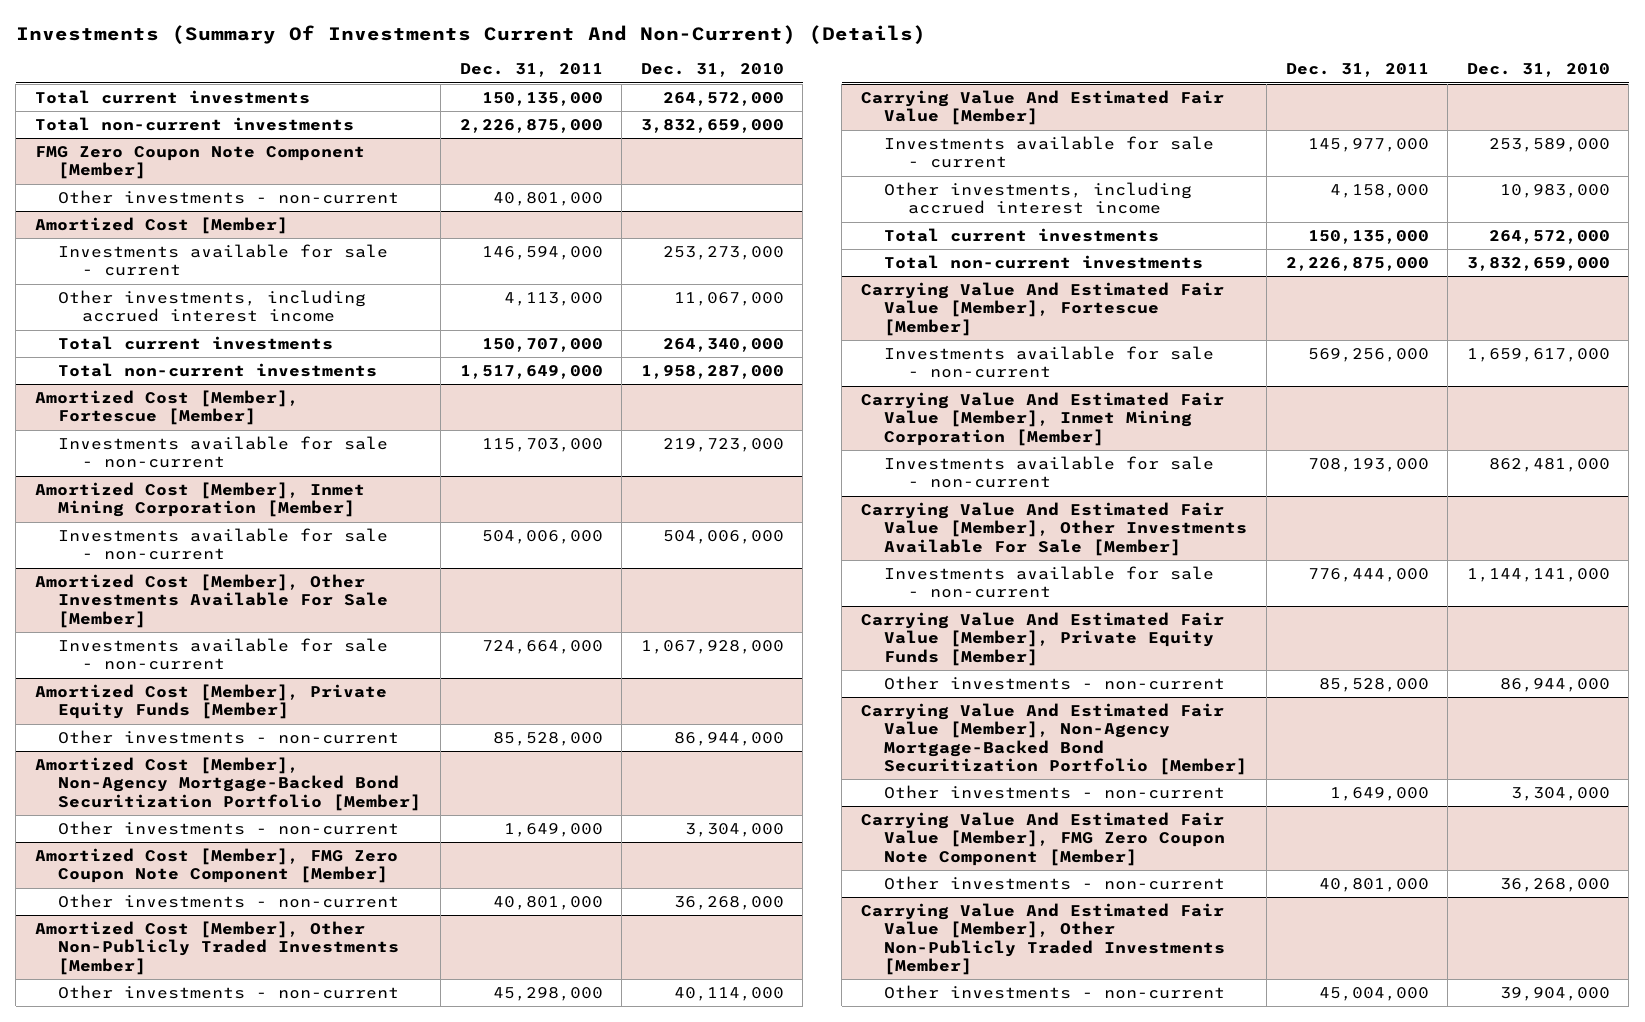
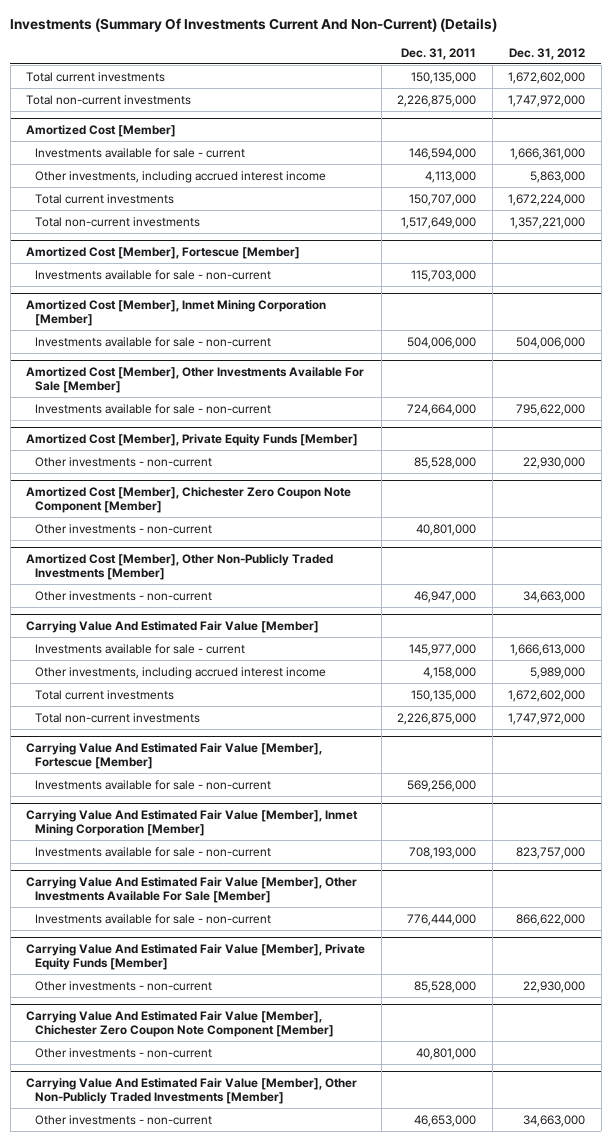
[640,63,784,78] Dec. 31, 2010 -> none
none -> [509,47,586,60] Dec. 31, 2012
[34,146,365,180] FMG Zero Coupon Note Component [Member] -> none
[58,190,400,205] Other investments - non-current -> none
[34,757,422,811] Amortized Cost [Member], Non-Agency Mortgage-Backed Bond Securitization Portfolio [Member] -> none
[58,821,400,836] Other investments - non-current -> none
[34,848,398,884] Amortized Cost [Member], FMG Zero Coupon Note Component [Member] -> [26,486,352,513] Amortized Cost [Member], Chichester Zero Coupon Note Component [Member]
[492,987,603,1002] 45,298,000 -> [414,590,477,603] 46,947,000
[860,703,1248,775] Carrying Value And Estimated Fair Value [Member], Non-Agency Mortgage-Backed Bond Securitization Portfolio [Member] -> none
[884,785,1226,800] Other investments - non-current -> none
[860,812,1226,866] Carrying Value And Estimated Fair Value [Member], FMG Zero Coupon Note Component [Member] -> [26,1010,335,1037] Carrying Value And Estimated Fair Value [Member], Chichester Zero Coupon Note Component [Member]
[1318,987,1429,1002] 45,004,000 -> [414,1114,477,1127] 46,653,000

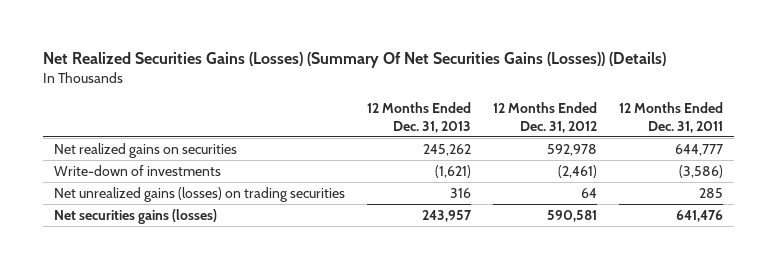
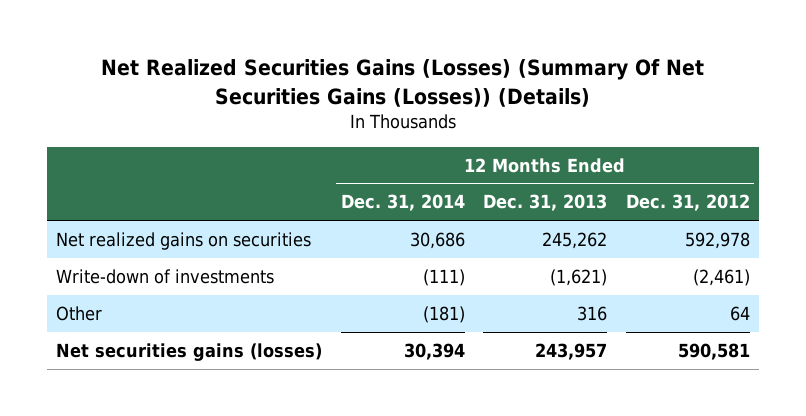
[618,101,723,133] 12 Months Ended Dec. 31, 2011 -> none
none -> [340,194,465,212] Dec. 31, 2014
[53,186,345,202] Net unrealized gains (losses) on trading securities -> [56,306,103,322] Other

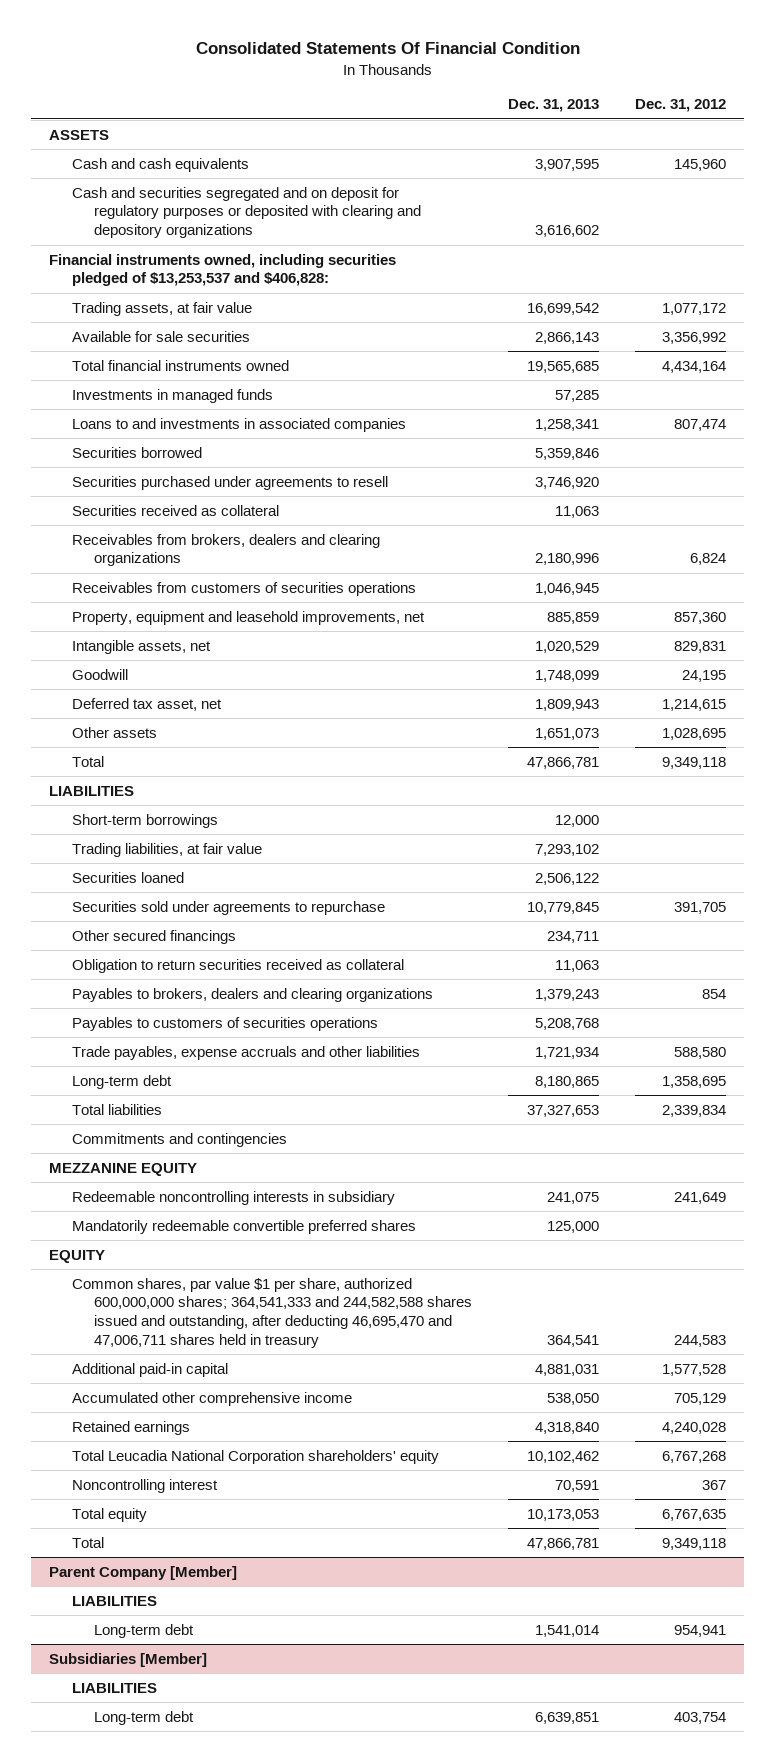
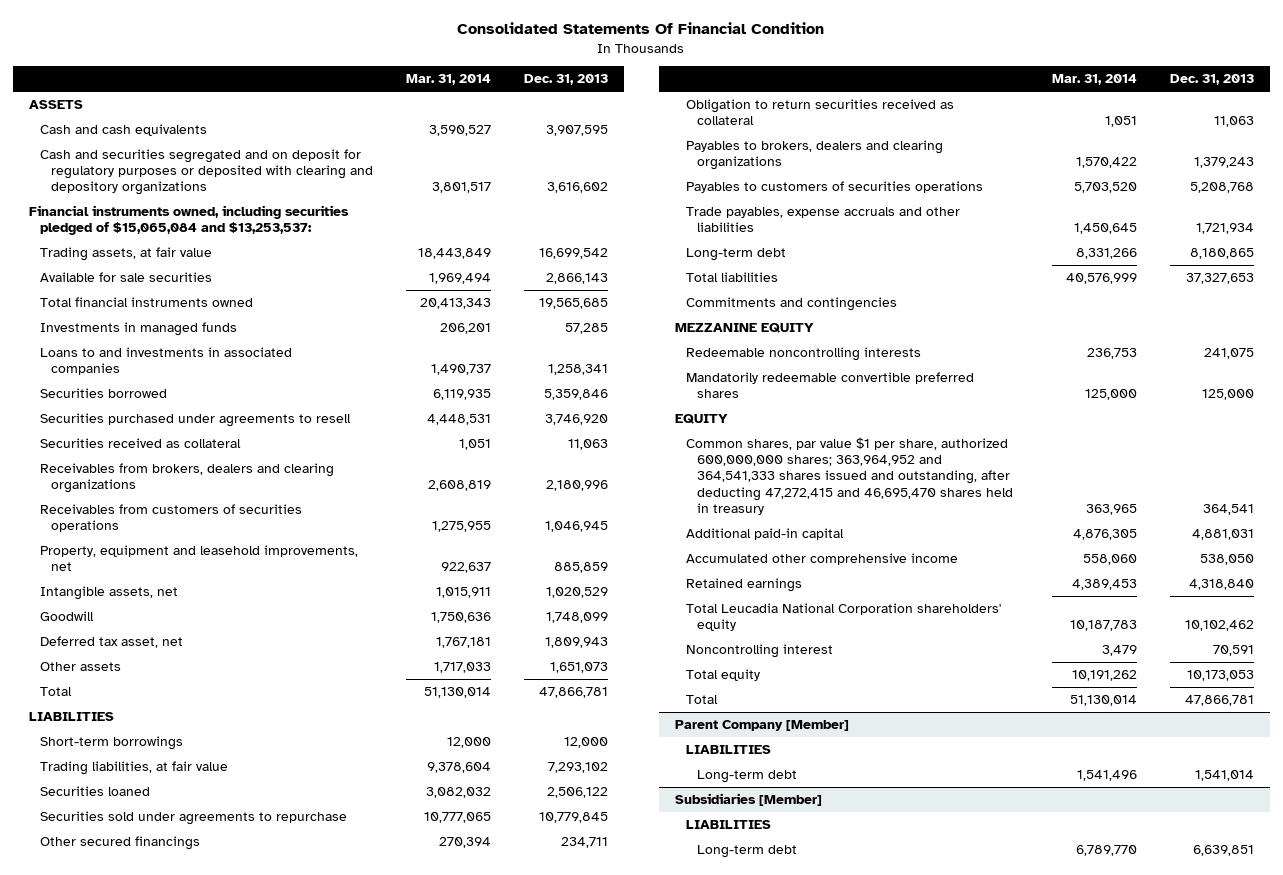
[635,99,727,113] Dec. 31, 2012 -> none
none -> [405,74,491,86] Mar. 31, 2014
[49,253,397,287] Financial instruments owned, including securities pledged of $13,253,537 and $406,828: -> [29,205,350,236] Financial instruments owned, including securities pledged of $15,065,084 and $13,253,537:
[71,1190,395,1205] Redeemable noncontrolling interests in subsidiary -> [685,347,921,362] Redeemable noncontrolling interests
[71,1277,472,1348] Common shares, par value $1 per share, authorized 600,000,000 shares; 364,541,333 and 244,582,588 shares issued and outstanding, after deducting 46,695,470 and 47,006,711 shares held in treasury -> [685,437,1013,515] Common shares, par value $1 per share, authorized 600,000,000 shares; 363,964,952 and 364,541,333 shares issued and outstanding, after deducting 47,272,415 and 46,695,470 shares held in treasury

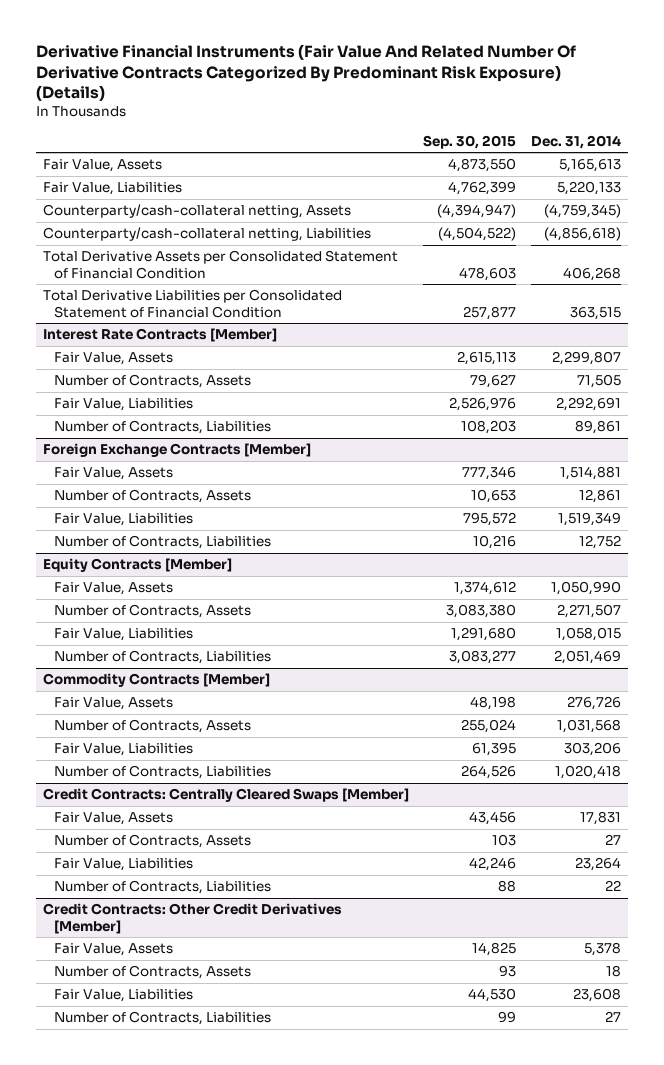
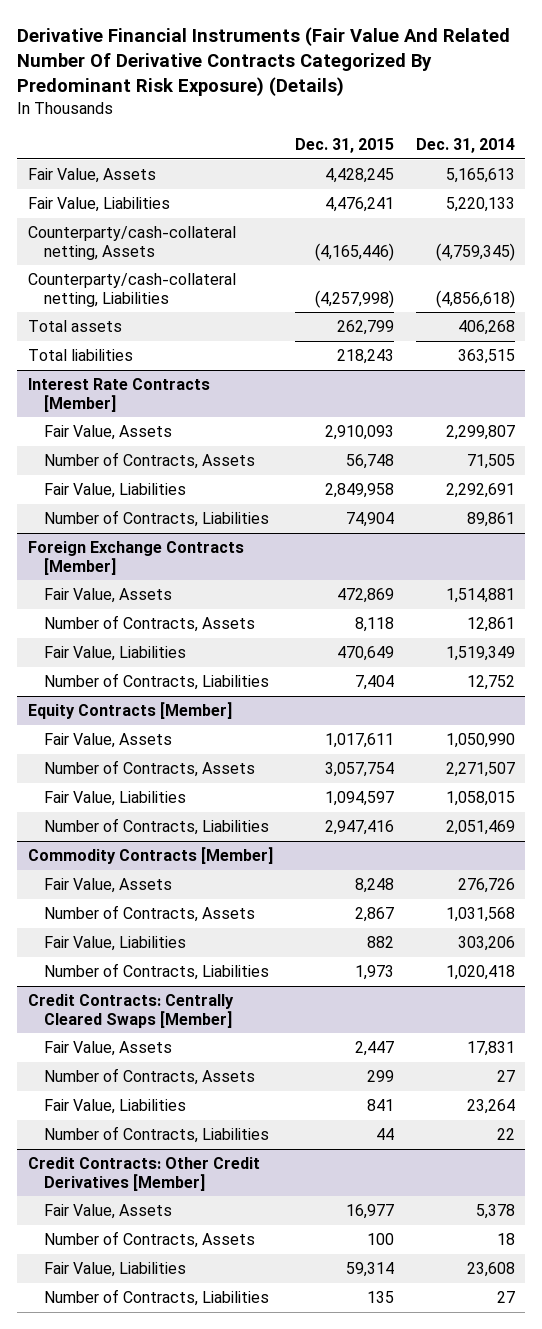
[423,135,517,150] Sep. 30, 2015 -> none
none -> [294,138,394,154] Dec. 31, 2015
[43,250,399,279] Total Derivative Assets per Consolidated Statement of Financial Condition -> [27,320,122,333] Total assets
[43,289,343,318] Total Derivative Liabilities per Consolidated Statement of Financial Condition -> [27,349,133,362] Total liabilities

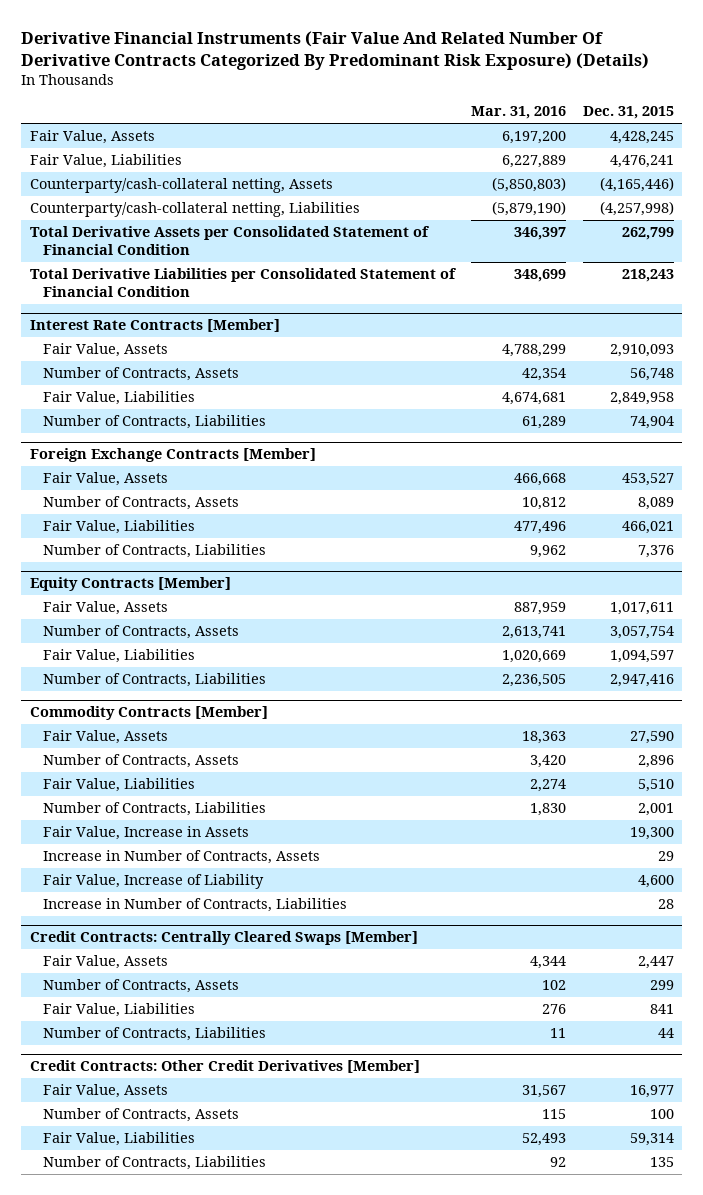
[415,138,515,154] Dec. 31, 2014 -> none
none -> [471,106,567,120] Mar. 31, 2016
[27,320,122,333] Total assets -> [29,225,429,256] Total Derivative Assets per Consolidated Statement of Financial Condition
[27,349,133,362] Total liabilities -> [29,267,456,298] Total Derivative Liabilities per Consolidated Statement of Financial Condition
[336,588,394,604] 472,869 -> [621,472,674,486] 453,527
[354,617,394,633] 8,118 -> [637,496,674,510] 8,089
[336,646,394,662] 470,649 -> [621,520,674,534] 466,021
[354,675,394,691] 7,404 -> [637,544,674,558] 7,376
[354,878,394,894] 8,248 -> [629,730,674,744] 27,590
[354,907,394,923] 2,867 -> [637,754,674,768] 2,896
[366,936,394,949] 882 -> [637,778,674,792] 5,510
[354,965,394,981] 1,973 -> [637,802,674,816] 2,001
none -> [43,825,250,840] Fair Value, Increase in Assets
none -> [43,849,321,864] Increase in Number of Contracts, Assets
none -> [43,873,265,889] Fair Value, Increase of Liability
none -> [43,897,348,912] Increase in Number of Contracts, Liabilities

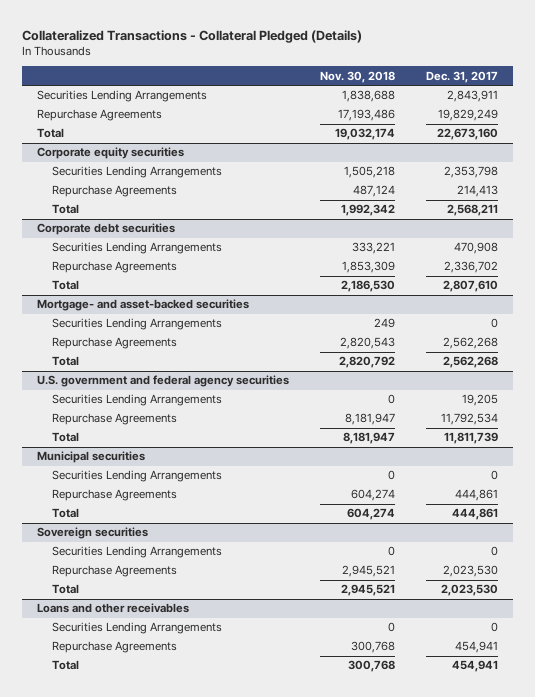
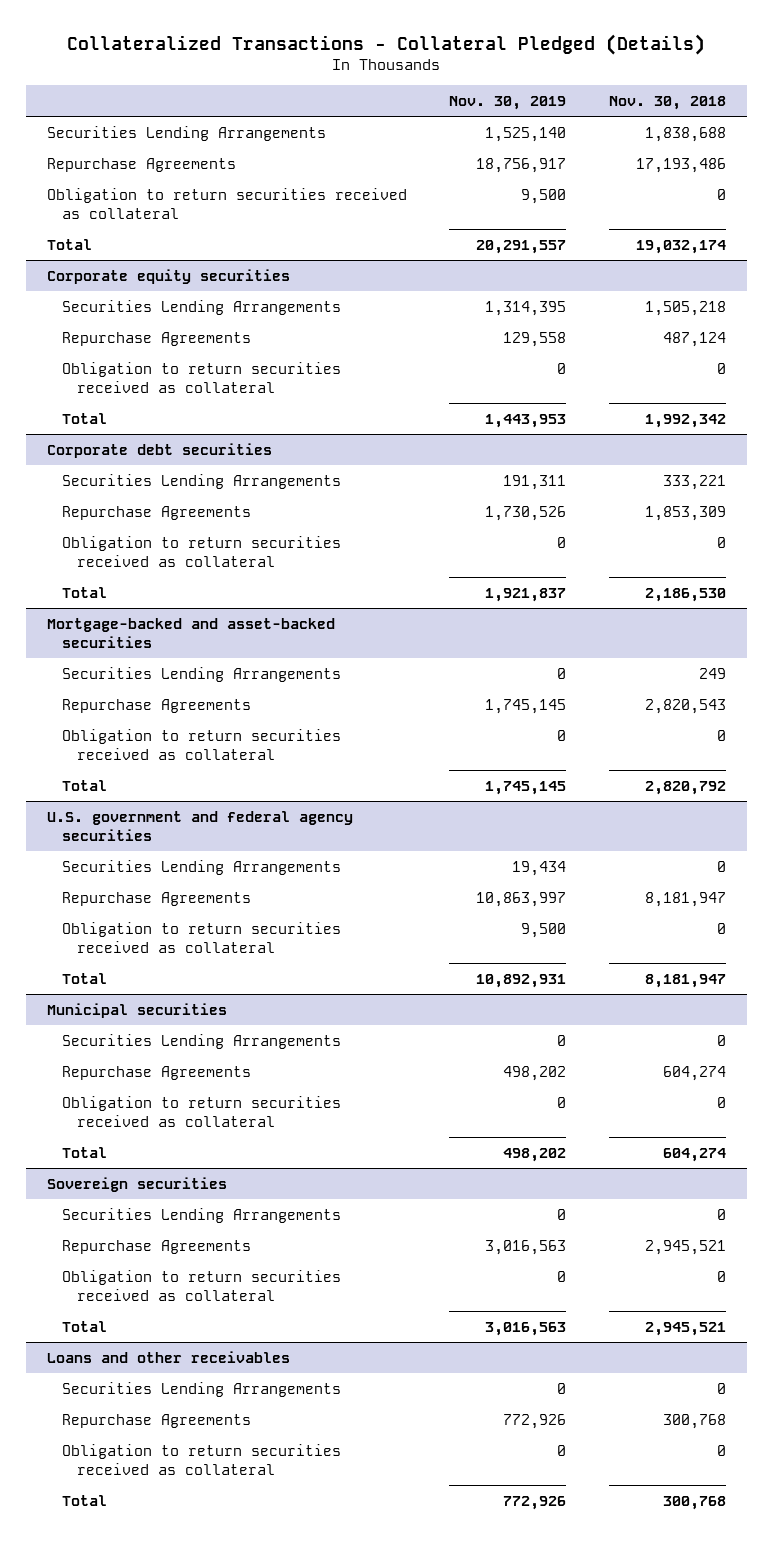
[425,70,498,83] Dec. 31, 2017 -> none
none -> [449,96,567,111] Nov. 30, 2019
none -> [47,187,408,220] Obligation to return securities received as collateral
none -> [62,361,342,394] Obligation to return securities received as collateral
none -> [62,535,342,568] Obligation to return securities received as collateral
[37,299,250,312] Mortgage- and asset-backed securities -> [47,617,336,649] Mortgage-backed and asset-backed securities
none -> [62,728,342,761] Obligation to return securities received as collateral
none -> [62,921,342,954] Obligation to return securities received as collateral
none -> [62,1095,342,1128] Obligation to return securities received as collateral
none -> [62,1269,342,1302] Obligation to return securities received as collateral
none -> [62,1443,342,1476] Obligation to return securities received as collateral

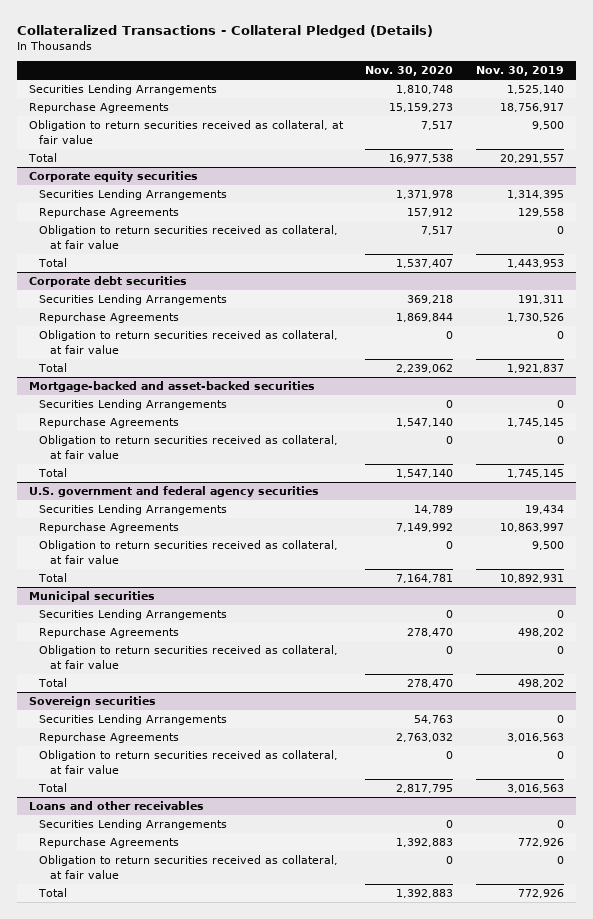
[608,96,726,111] Nov. 30, 2018 -> none
none -> [365,66,454,77] Nov. 30, 2020
[47,187,408,220] Obligation to return securities received as collateral -> [28,120,344,144] Obligation to return securities received as collateral, at fair value
[62,361,342,394] Obligation to return securities received as collateral -> [39,225,339,249] Obligation to return securities received as collateral, at fair value
[62,535,342,568] Obligation to return securities received as collateral -> [39,330,339,354] Obligation to return securities received as collateral, at fair value
[62,728,342,761] Obligation to return securities received as collateral -> [39,435,339,459] Obligation to return securities received as collateral, at fair value
[62,921,342,954] Obligation to return securities received as collateral -> [39,540,339,564] Obligation to return securities received as collateral, at fair value
[62,1095,342,1128] Obligation to return securities received as collateral -> [39,645,339,669] Obligation to return securities received as collateral, at fair value
[62,1269,342,1302] Obligation to return securities received as collateral -> [39,750,339,774] Obligation to return securities received as collateral, at fair value
[62,1443,342,1476] Obligation to return securities received as collateral -> [39,855,339,879] Obligation to return securities received as collateral, at fair value

